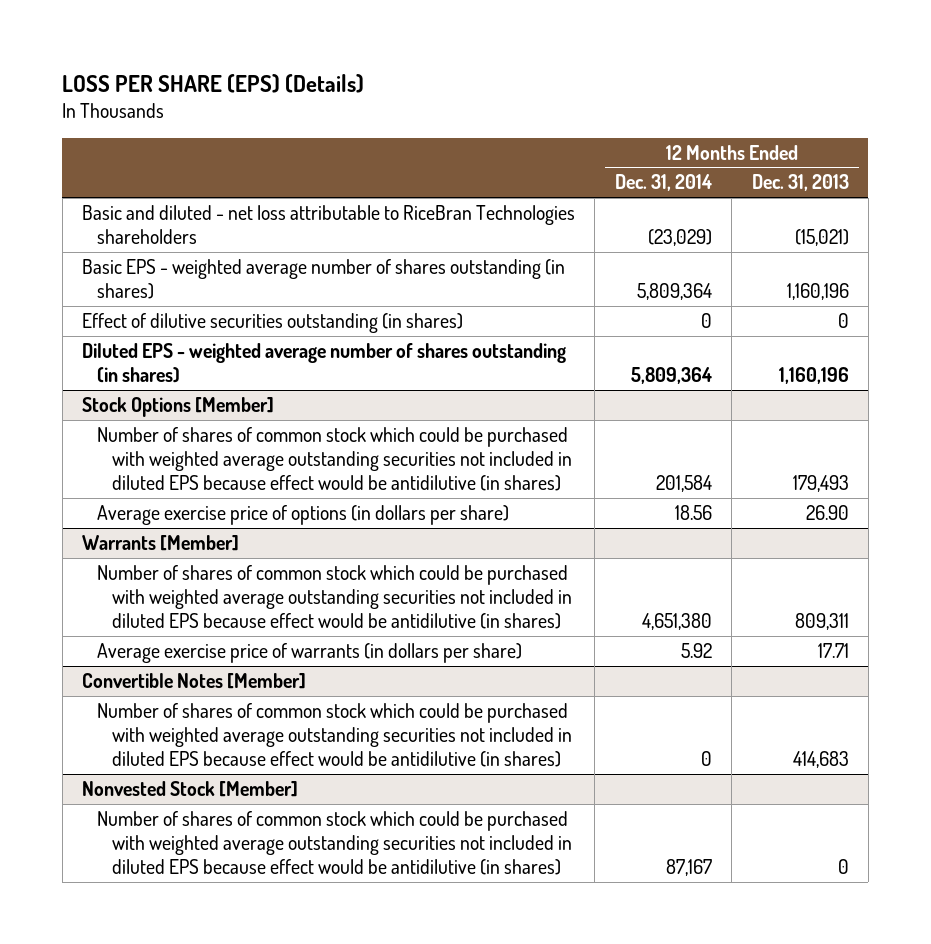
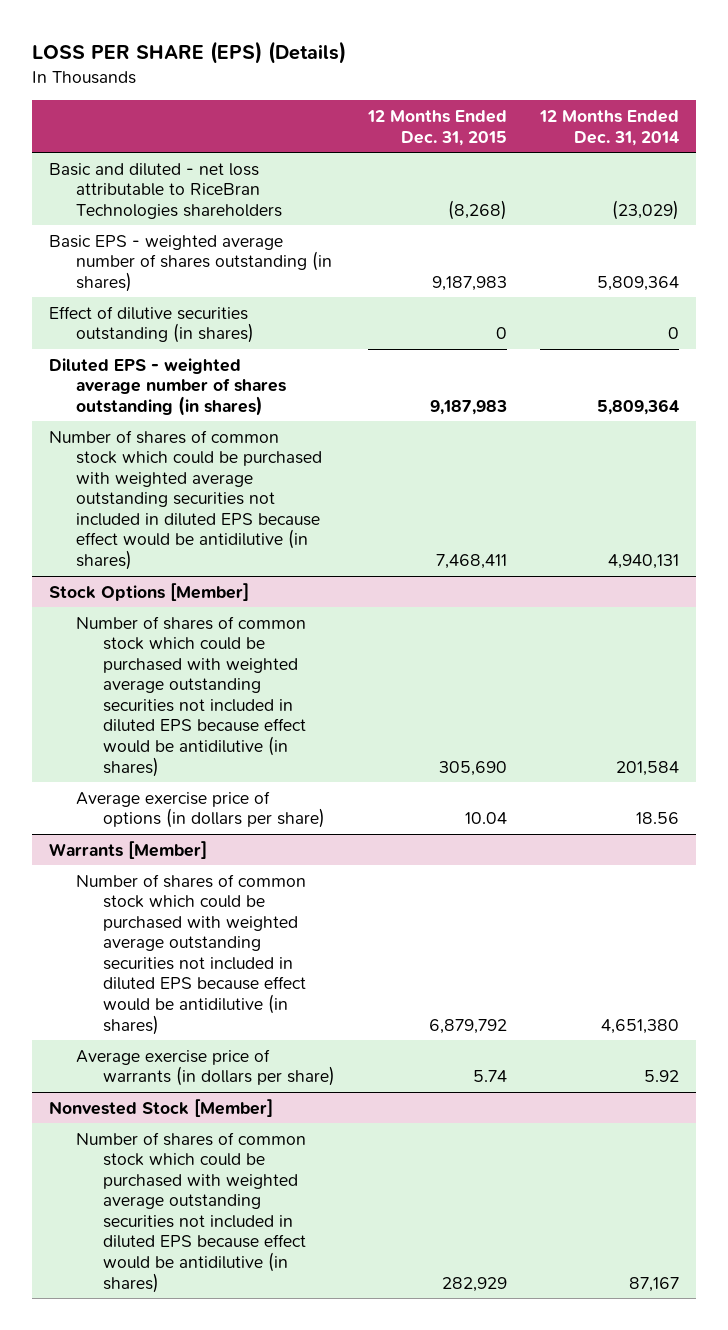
[751,174,849,192] Dec. 31, 2013 -> none
none -> [366,109,507,146] 12 Months Ended Dec. 31, 2015
none -> [48,429,322,571] Number of shares of common stock which could be purchased with weighted average outstanding securities not included in diluted EPS because effect would be antidilutive (in shares)
[82,672,307,689] Convertible Notes [Member] -> none
[96,702,572,768] Number of shares of common stock which could be purchased with weighted average outstanding securities not included in diluted EPS because effect would be antidilutive (in shares) -> none

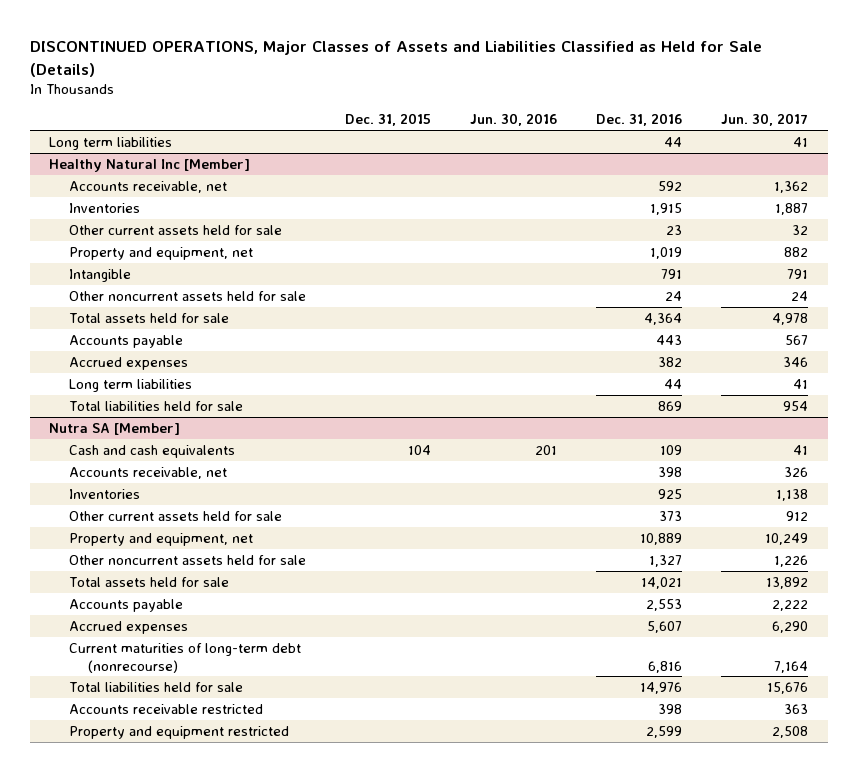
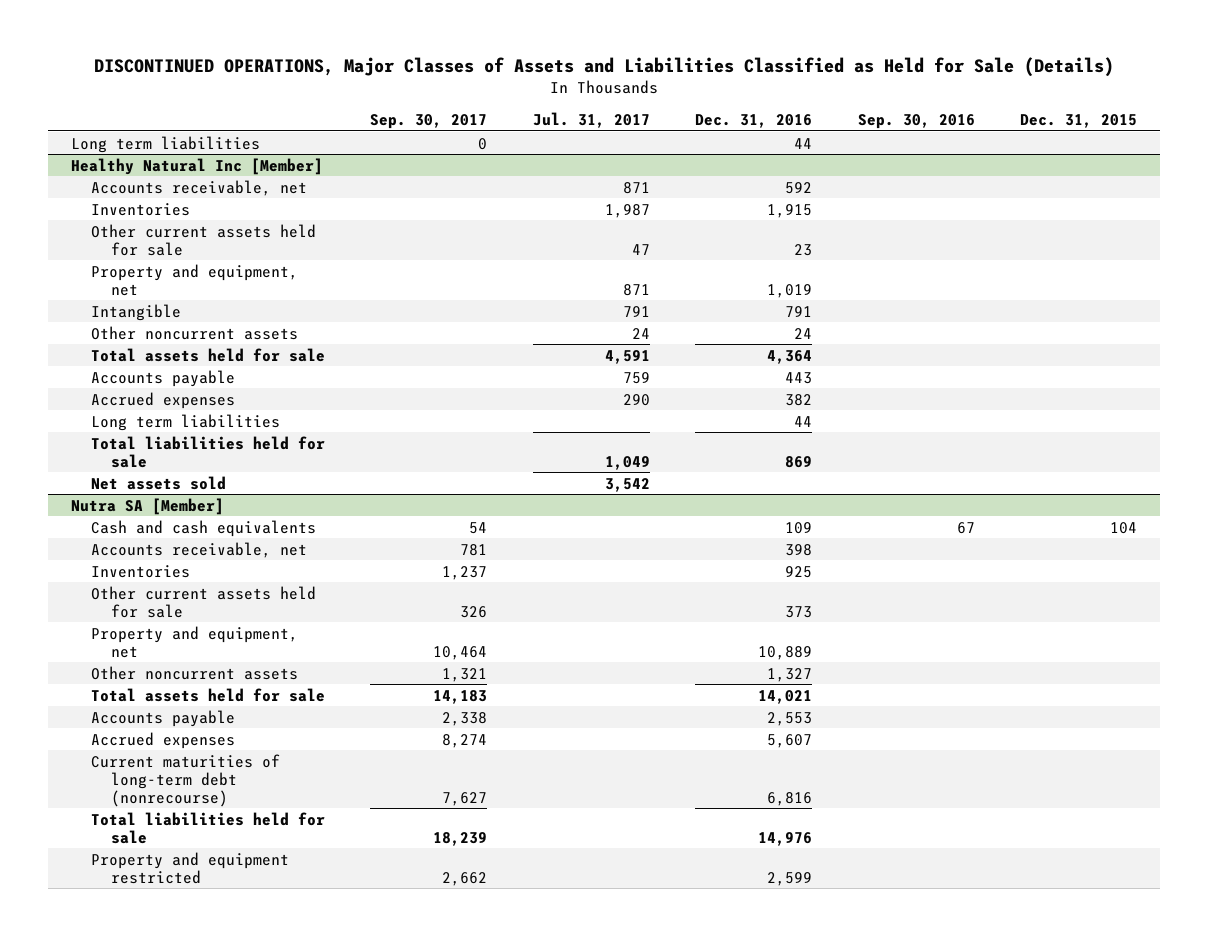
[469,113,557,127] Jun. 30, 2016 -> none
[721,113,809,127] Jun. 30, 2017 -> none
none -> [370,114,488,130] Sep. 30, 2017
none -> [532,112,650,129] Jul. 31, 2017
none -> [857,114,975,130] Sep. 30, 2016
[68,290,306,301] Other noncurrent assets held for sale -> [90,325,298,340] Other noncurrent assets
none -> [90,475,226,490] Net assets sold
[68,554,306,565] Other noncurrent assets held for sale -> [90,665,298,680] Other noncurrent assets
[68,703,263,714] Accounts receivable restricted -> none

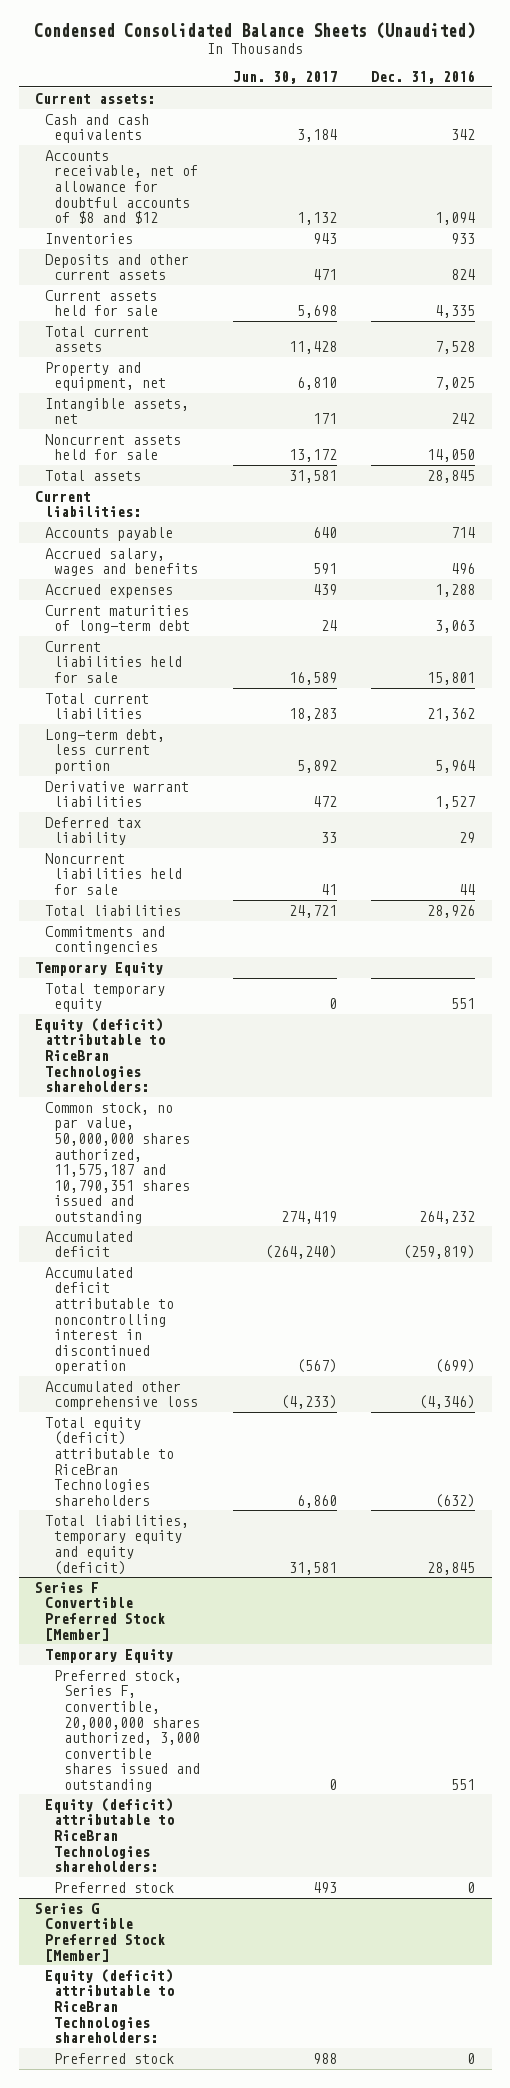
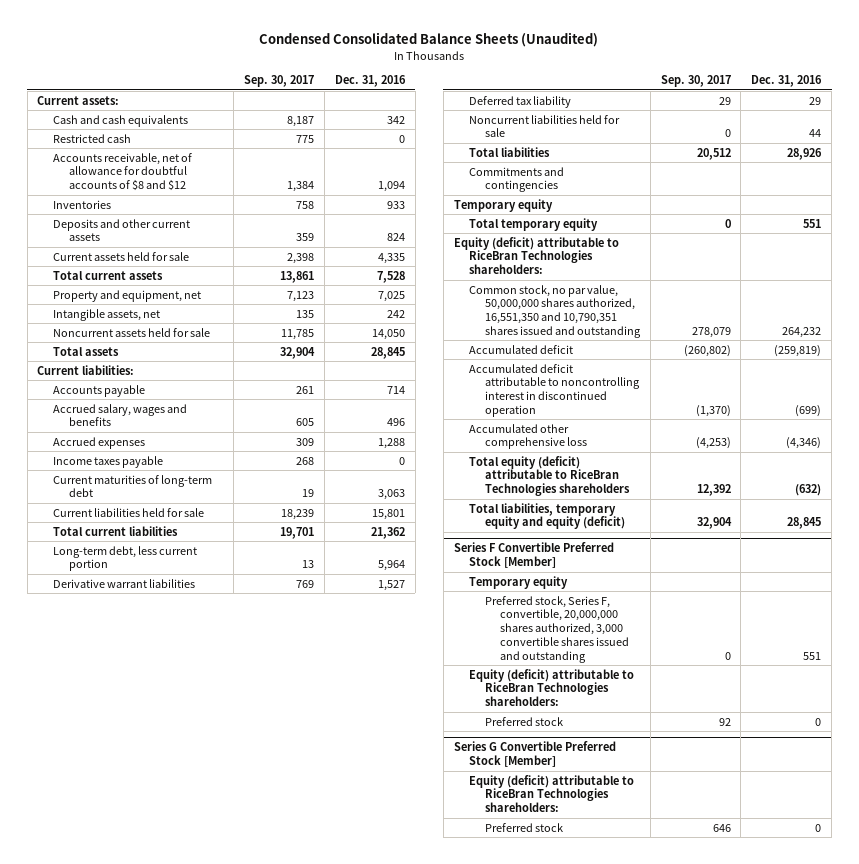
[233,71,338,85] Jun. 30, 2017 -> none
none -> [244,75,315,88] Sep. 30, 2017
none -> [53,133,132,143] Restricted cash
none -> [53,455,164,468] Income taxes payable
[35,961,164,976] Temporary Equity -> [453,198,553,212] Temporary equity
[44,1101,191,1224] Common stock, no par value, 50,000,000 shares authorized, 11,575,187 and 10,790,351 shares issued and outstanding -> [469,284,641,338] Common stock, no par value, 50,000,000 shares authorized, 16,551,350 and 10,790,351 shares issued and outstanding
[44,1648,173,1663] Temporary Equity -> [469,575,569,589] Temporary equity

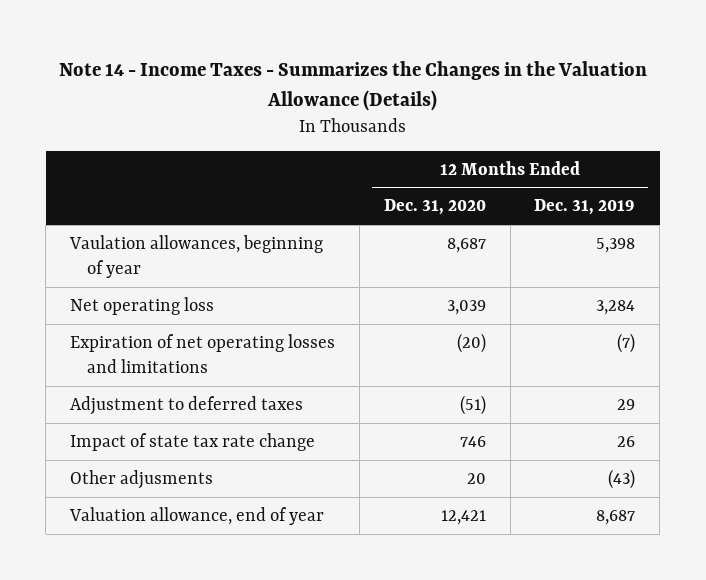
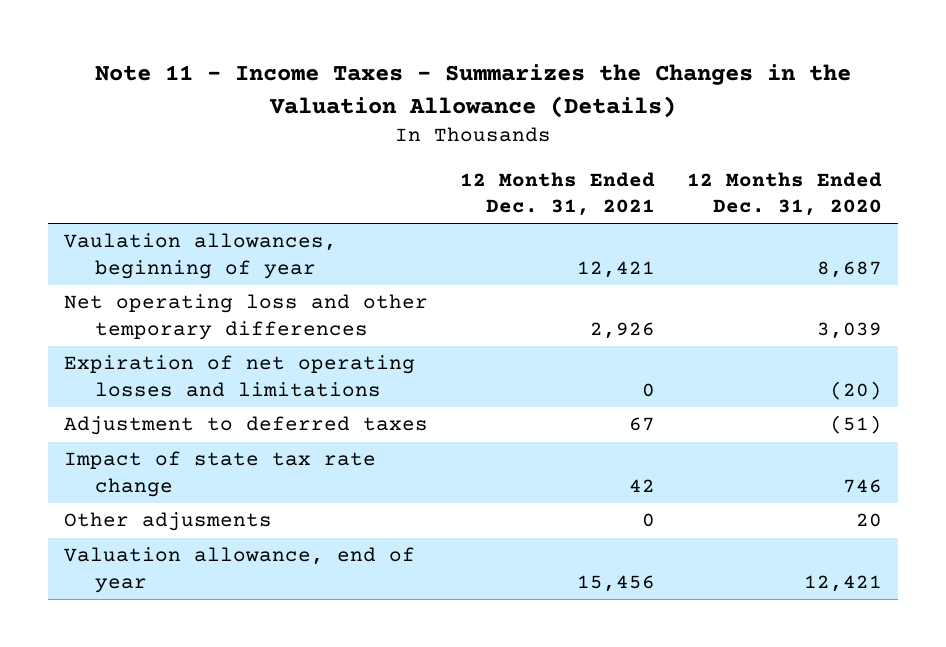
[58,60,647,111] Note 14 - Income Taxes - Summarizes the Changes in the Valuation Allowance (Details) -> [95,64,852,118] Note 11 - Income Taxes - Summarizes the Changes in the Valuation Allowance (Details)
[534,199,636,216] Dec. 31, 2019 -> none
none -> [460,171,656,217] 12 Months Ended Dec. 31, 2021
[70,296,215,315] Net operating loss -> [64,294,429,341] Net operating loss and other temporary differences

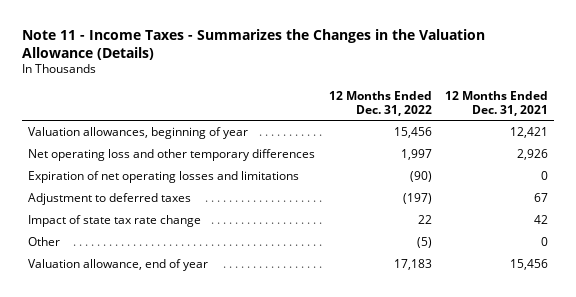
[687,171,883,217] 12 Months Ended Dec. 31, 2020 -> none
none -> [328,90,432,116] 12 Months Ended Dec. 31, 2022
[64,233,338,280] Vaulation allowances, beginning of year -> [28,126,249,139] Valuation allowances, beginning of year
[64,512,273,532] Other adjusments -> [28,236,61,246] Other

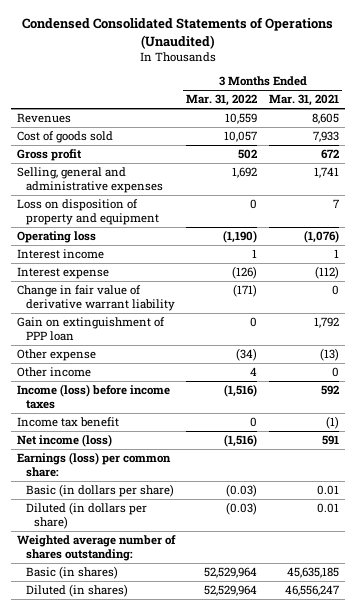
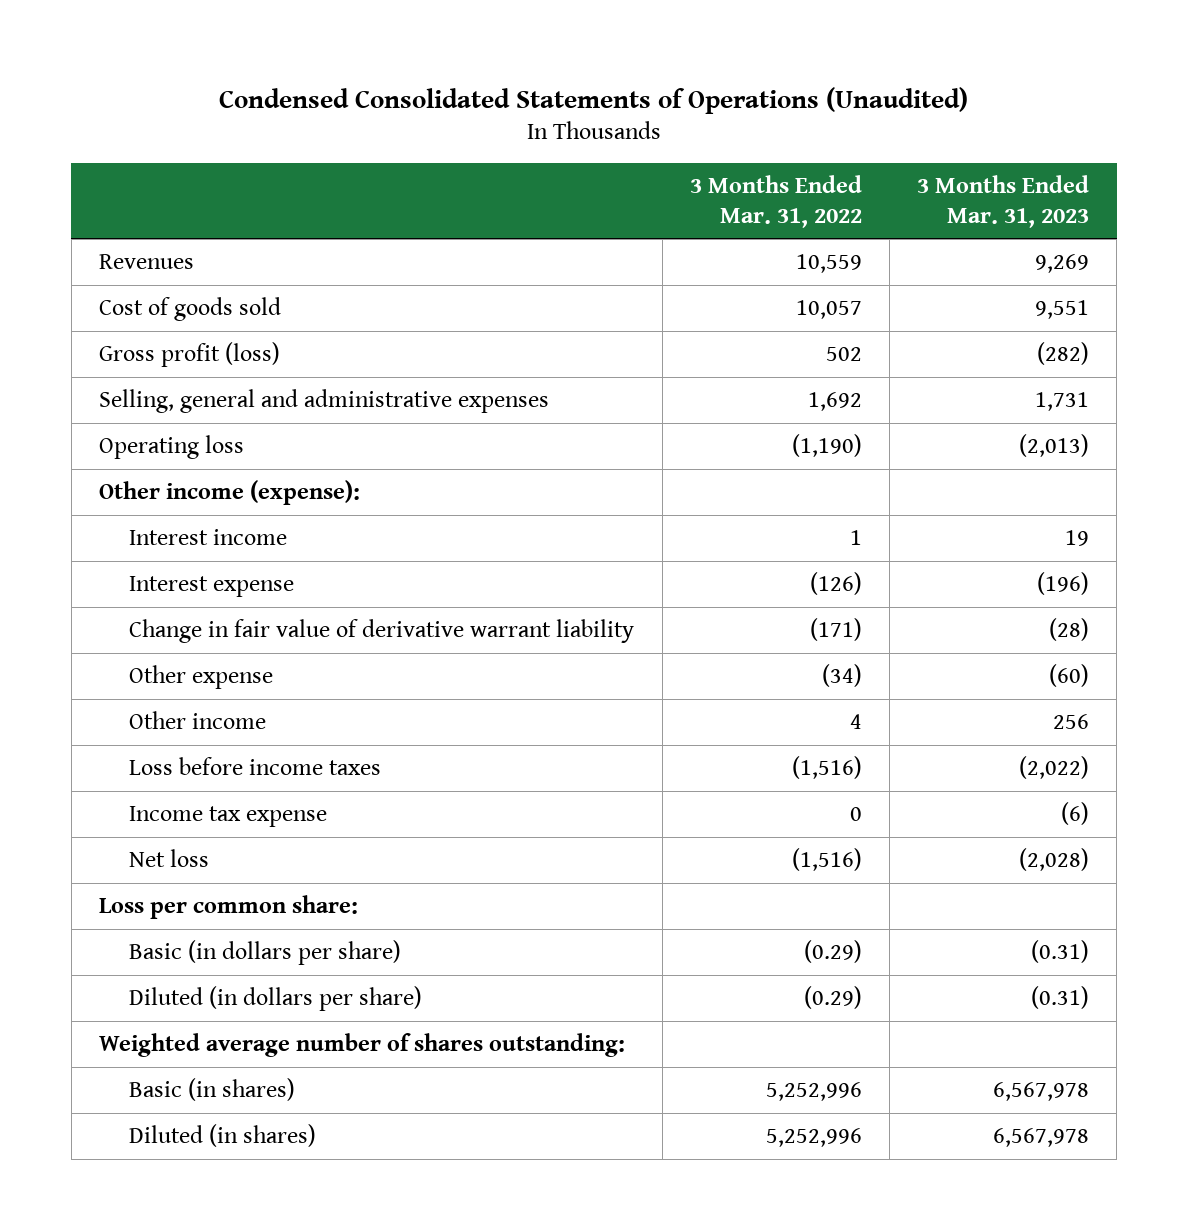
[268,94,339,107] Mar. 31, 2021 -> none
none -> [916,174,1089,228] 3 Months Ended Mar. 31, 2023
[16,149,82,162] Gross profit -> [98,342,280,368] Gross profit (loss)
[16,199,159,225] Loss on disposition of property and equipment -> none
none -> [98,480,360,506] Other income (expense):
[16,317,165,341] Gain on extinguishment of PPP loan -> none
[16,384,170,409] Income (loss) before income taxes -> [129,757,382,776] Loss before income taxes
[16,417,119,428] Income tax benefit -> [129,806,328,828] Income tax expense
[16,434,112,448] Net income (loss) -> [129,849,210,868] Net loss
[16,452,171,477] Earnings (loss) per common share: -> [98,895,358,920] Loss per common share:
[226,484,258,498] (0.03) -> [803,940,862,964] (0.29)
[226,502,258,516] (0.03) -> [803,986,862,1010] (0.29)
[204,567,258,579] 52,529,964 -> [765,1082,862,1102] 5,252,996
[204,585,258,597] 52,529,964 -> [765,1128,862,1148] 5,252,996

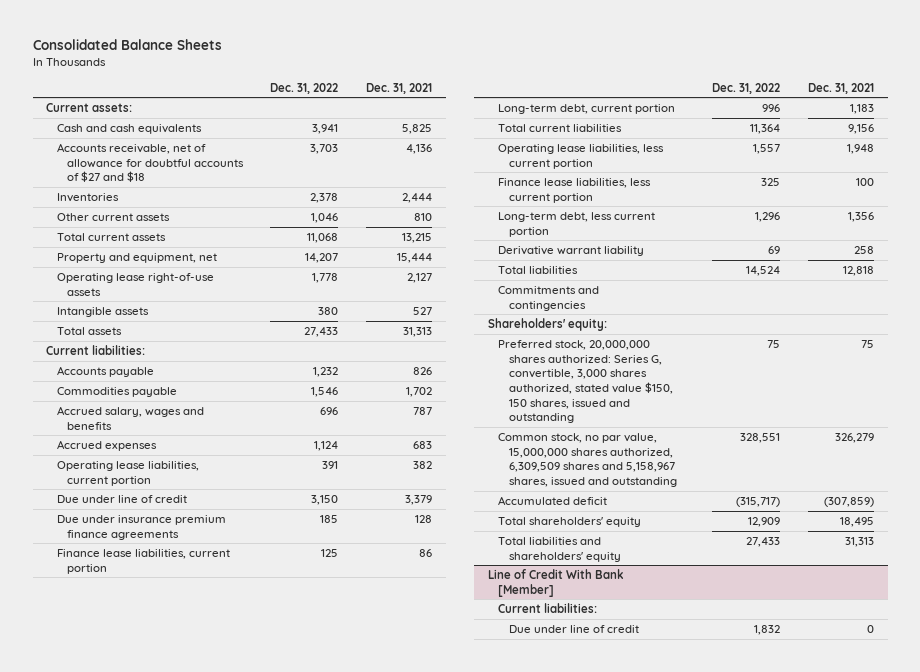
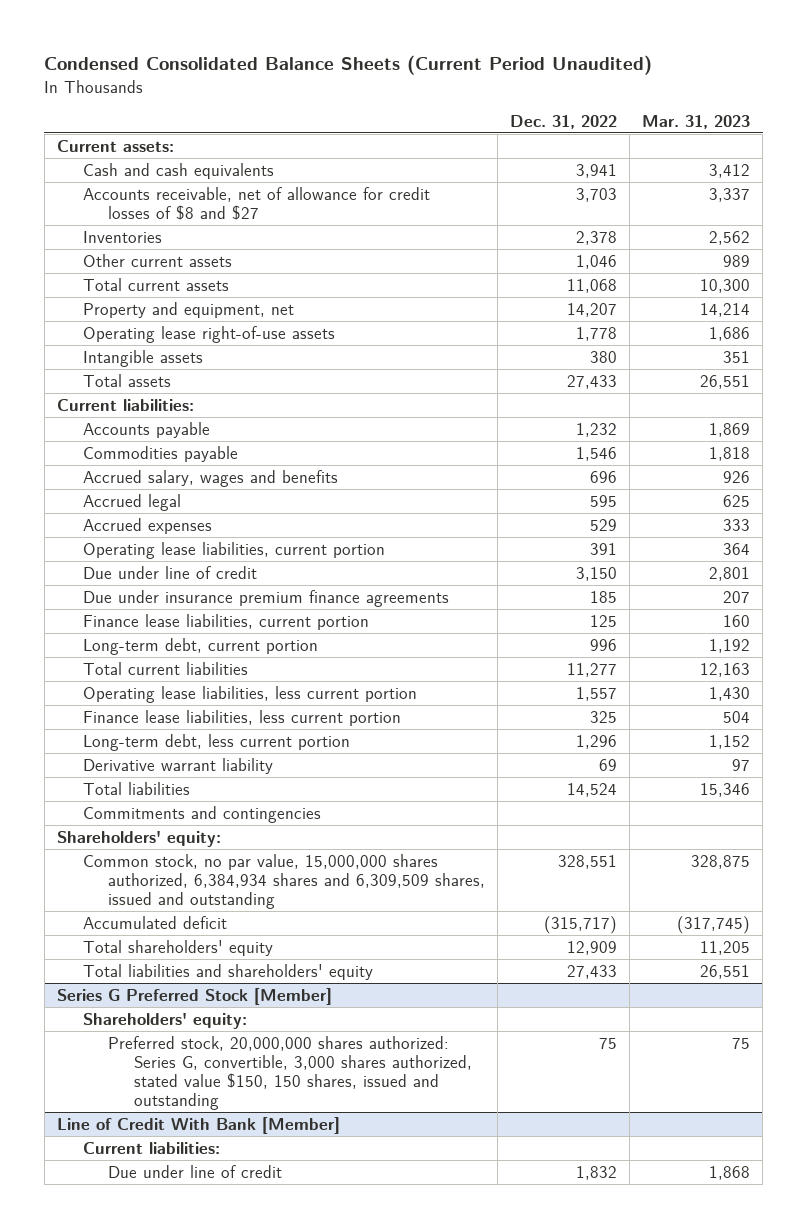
[32,39,222,51] Consolidated Balance Sheets -> [44,55,653,76] Condensed Consolidated Balance Sheets (Current Period Unaudited)
[365,82,432,94] Dec. 31, 2021 -> none
none -> [642,114,751,129] Mar. 31, 2023
[56,143,244,183] Accounts receivable, net of allowance for doubtful accounts of $27 and $18 -> [82,186,430,220] Accounts receivable, net of allowance for credit losses of $8 and $27
none -> [82,493,181,511] Accrued legal
[314,441,339,452] 1,124 -> [590,518,618,531] 529
[750,124,781,135] 11,364 -> [567,662,618,677] 11,277
[498,340,673,424] Preferred stock, 20,000,000 shares authorized: Series G, convertible, 3,000 shares authorized, stated value $150, 150 shares, issued and outstanding -> none
[498,433,677,487] Common stock, no par value, 15,000,000 shares authorized, 6,309,509 shares and 5,158,967 shares, issued and outstanding -> [82,853,486,909] Common stock, no par value, 15,000,000 shares authorized, 6,384,934 shares and 6,309,509 shares, issued and outstanding
none -> [56,987,332,1005] Series G Preferred Stock [Member]
none -> [82,1012,247,1029] Shareholders' equity:
none -> [108,1035,473,1111] Preferred stock, 20,000,000 shares authorized: Series G, convertible, 3,000 shares authorized, stated value $150, 150 shares, issued and outstanding

